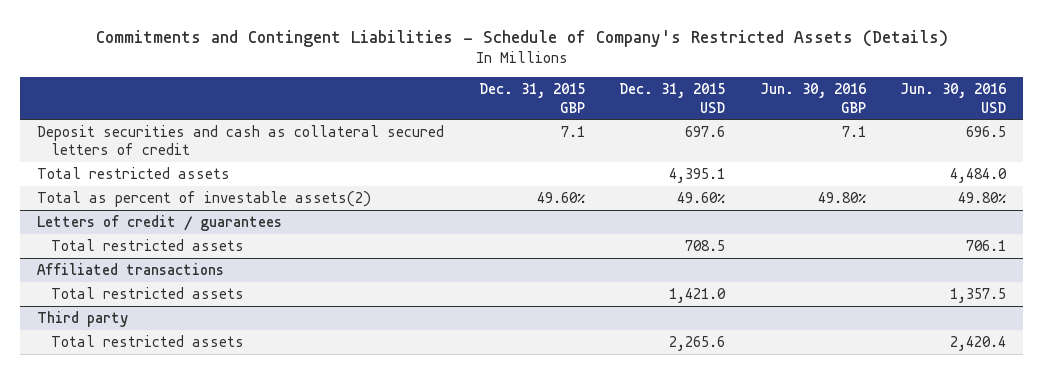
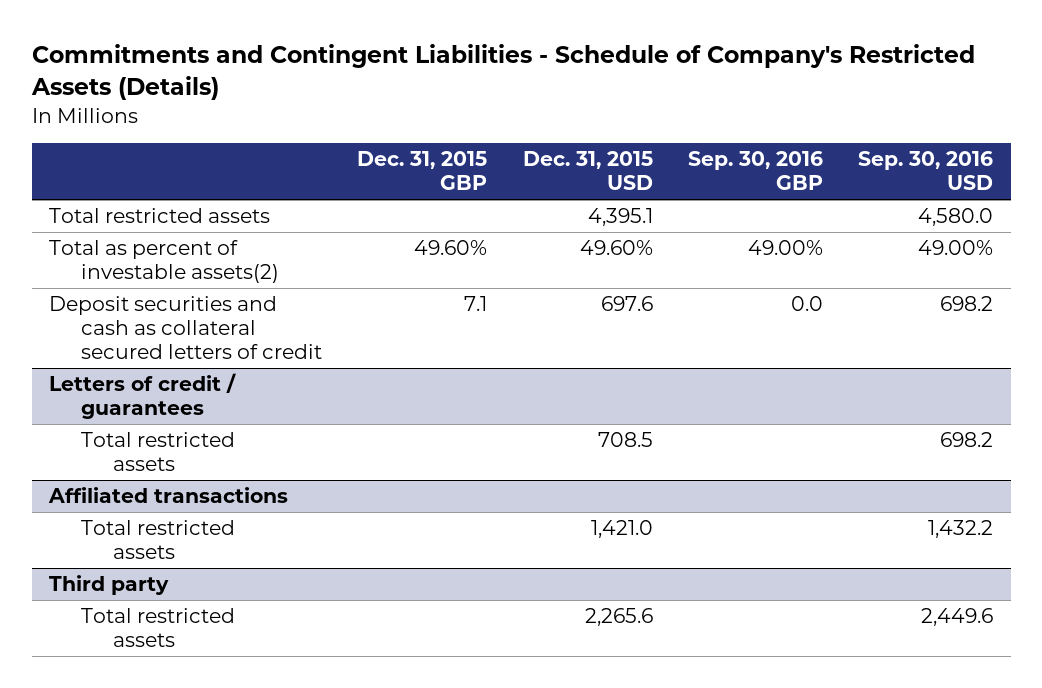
[759,83,866,113] Jun. 30, 2016 GBP -> none
[900,83,1007,113] Jun. 30, 2016 USD -> none
none -> [687,151,823,191] Sep. 30, 2016 GBP
none -> [858,151,994,191] Sep. 30, 2016 USD
[37,124,445,156] Deposit securities and cash as collateral secured letters of credit -> [49,296,322,359] Deposit securities and cash as collateral secured letters of credit

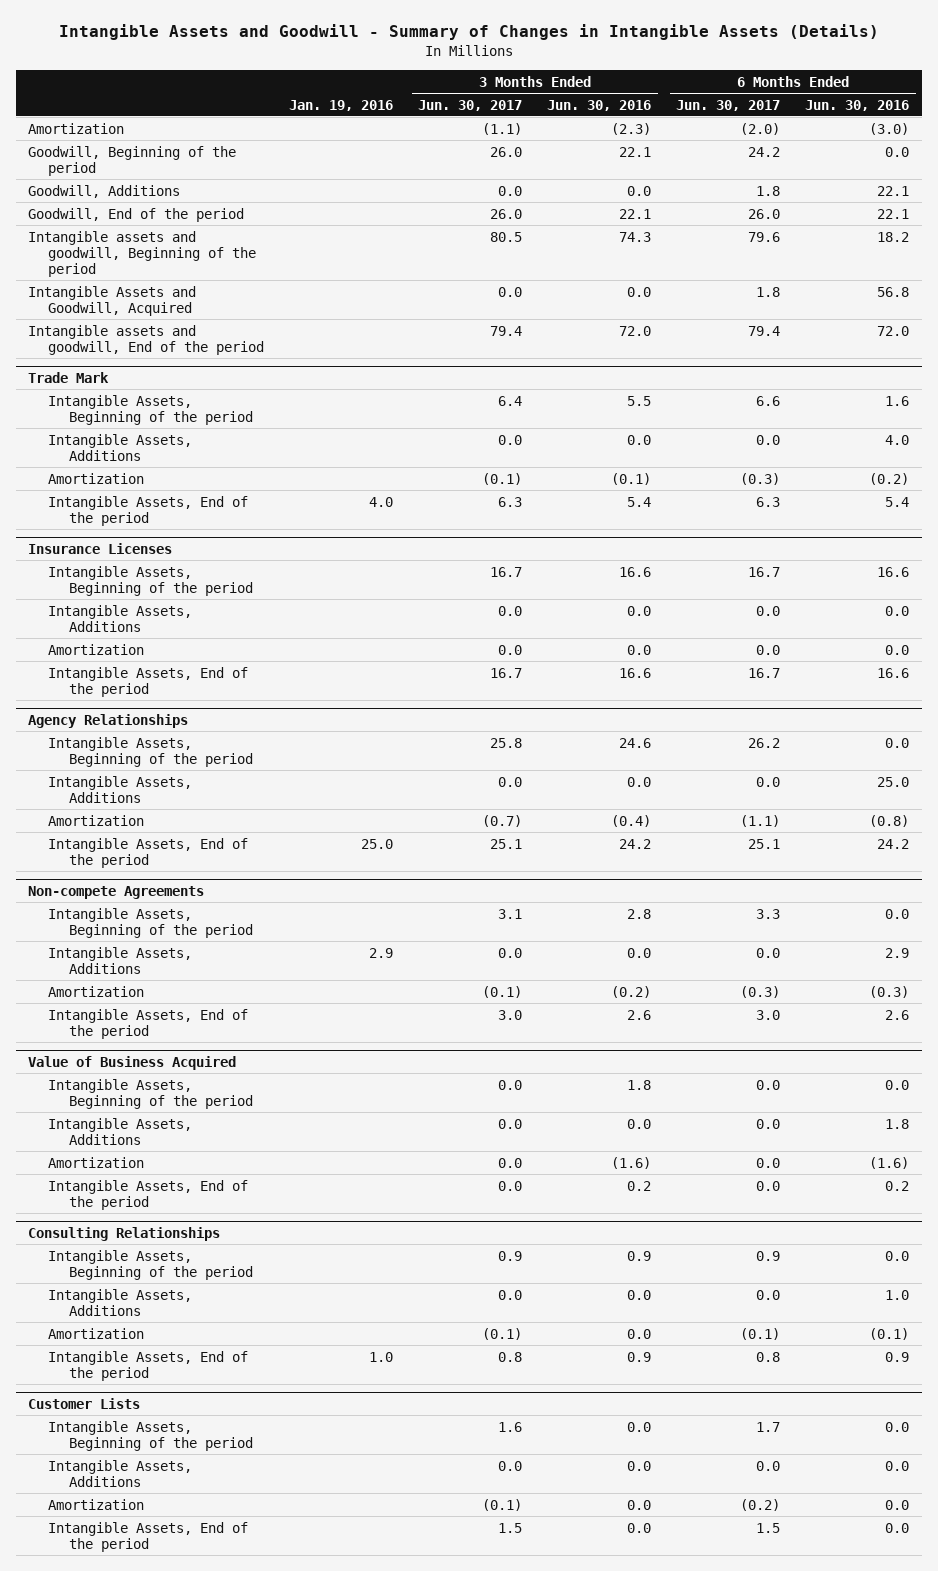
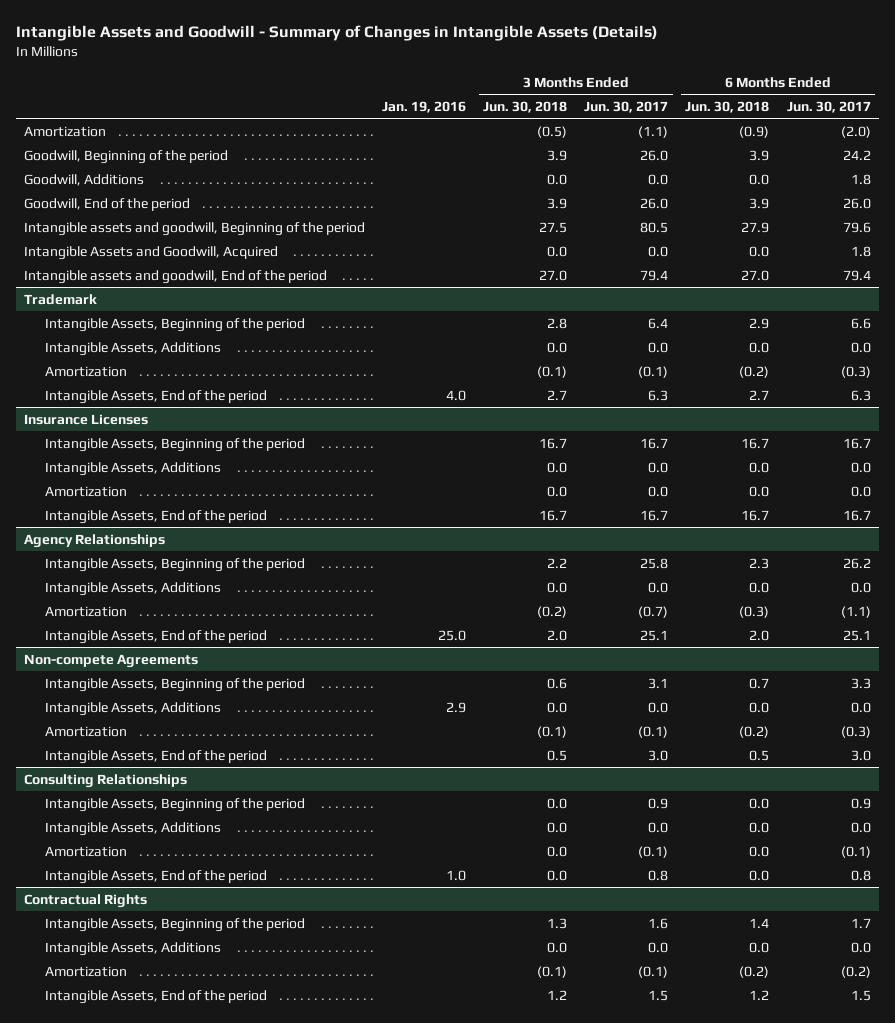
[547,99,652,111] Jun. 30, 2016 -> none
[805,99,910,111] Jun. 30, 2016 -> none
none -> [483,100,568,113] Jun. 30, 2018
none -> [685,100,770,113] Jun. 30, 2018
[28,371,110,383] Trade Mark -> [24,293,98,305] Trademark
[28,1055,237,1070] Value of Business Acquired -> none
[48,1078,253,1109] Intangible Assets, Beginning of the period -> none
[48,1117,193,1145] Intangible Assets, Additions -> none
[48,1156,145,1168] Amortization -> none
[48,1179,249,1210] Intangible Assets, End of the period -> none
[28,1397,141,1409] Customer Lists -> none
none -> [24,893,148,908] Contractual Rights

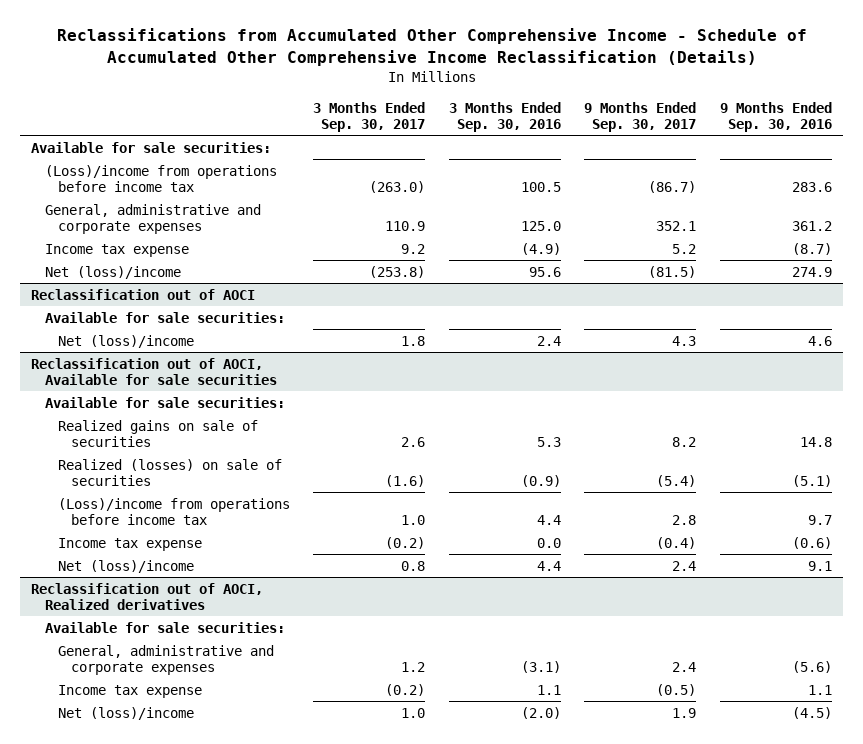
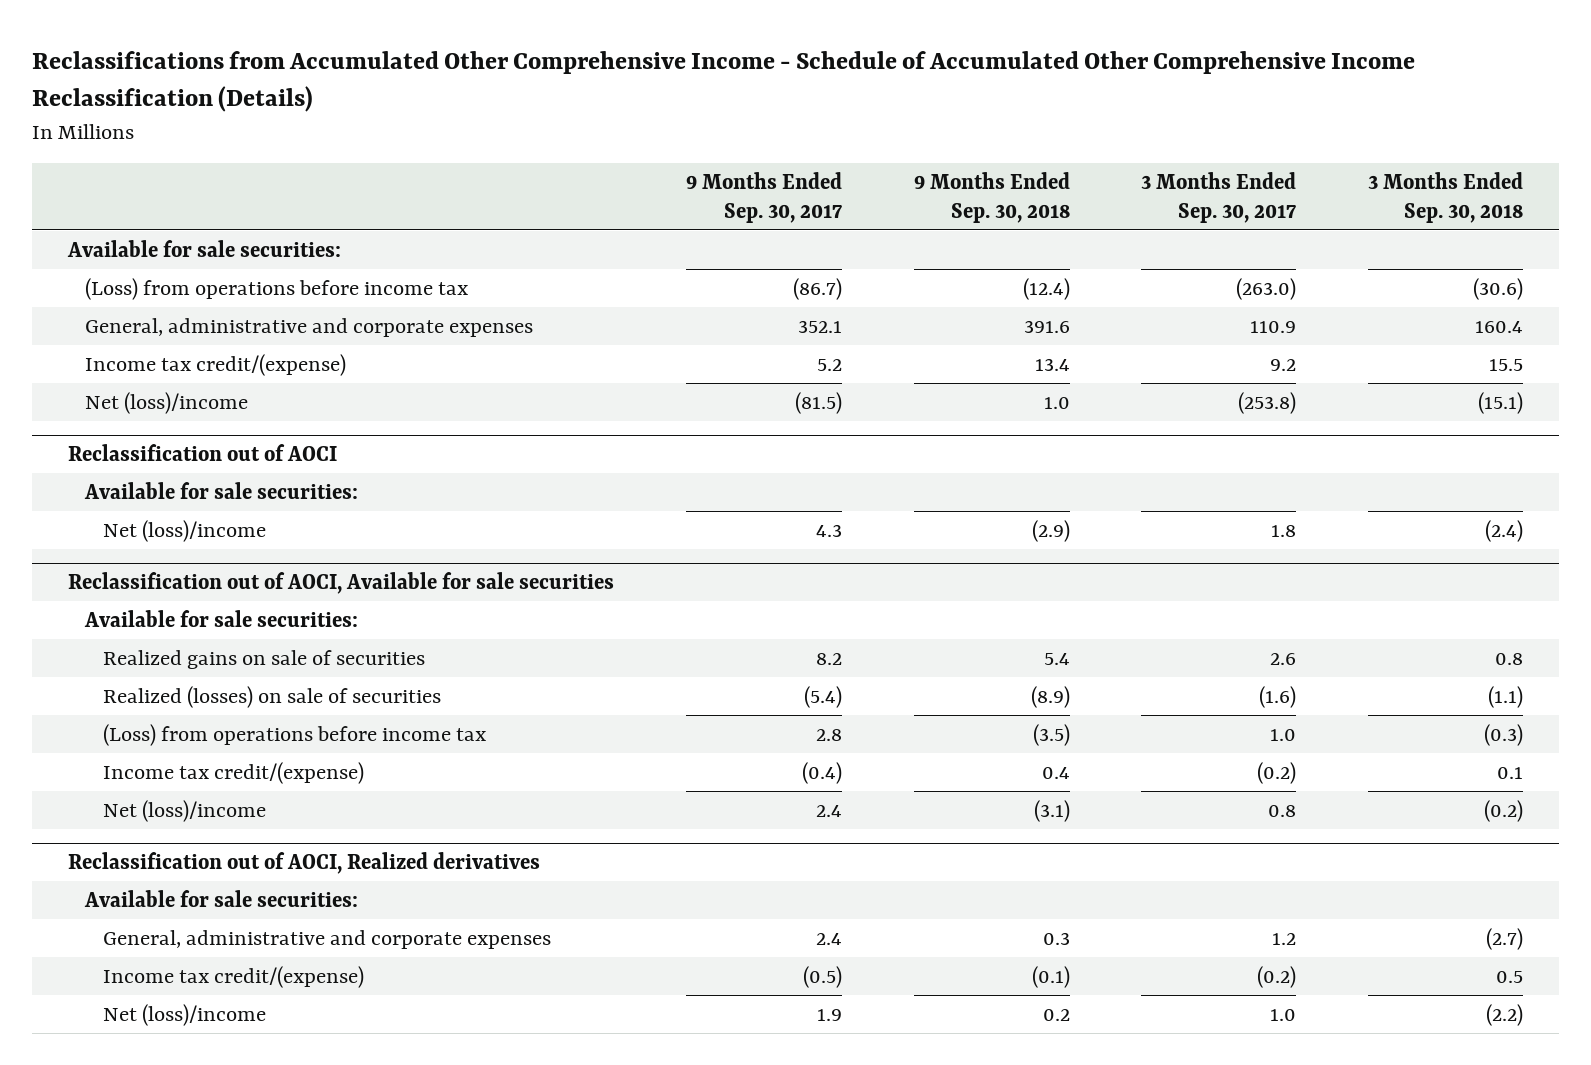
[448,101,561,132] 3 Months Ended Sep. 30, 2016 -> none
[719,101,832,132] 9 Months Ended Sep. 30, 2016 -> none
none -> [913,171,1070,223] 9 Months Ended Sep. 30, 2018
none -> [1368,171,1524,223] 3 Months Ended Sep. 30, 2018
[44,164,277,192] (Loss)/income from operations before income tax -> [85,277,469,300] (Loss) from operations before income tax
[44,243,189,257] Income tax expense -> [85,353,347,376] Income tax credit/(expense)
[57,497,290,525] (Loss)/income from operations before income tax -> [102,723,486,746] (Loss) from operations before income tax
[57,537,202,551] Income tax expense -> [102,761,364,784] Income tax credit/(expense)
[57,684,202,698] Income tax expense -> [102,965,364,988] Income tax credit/(expense)

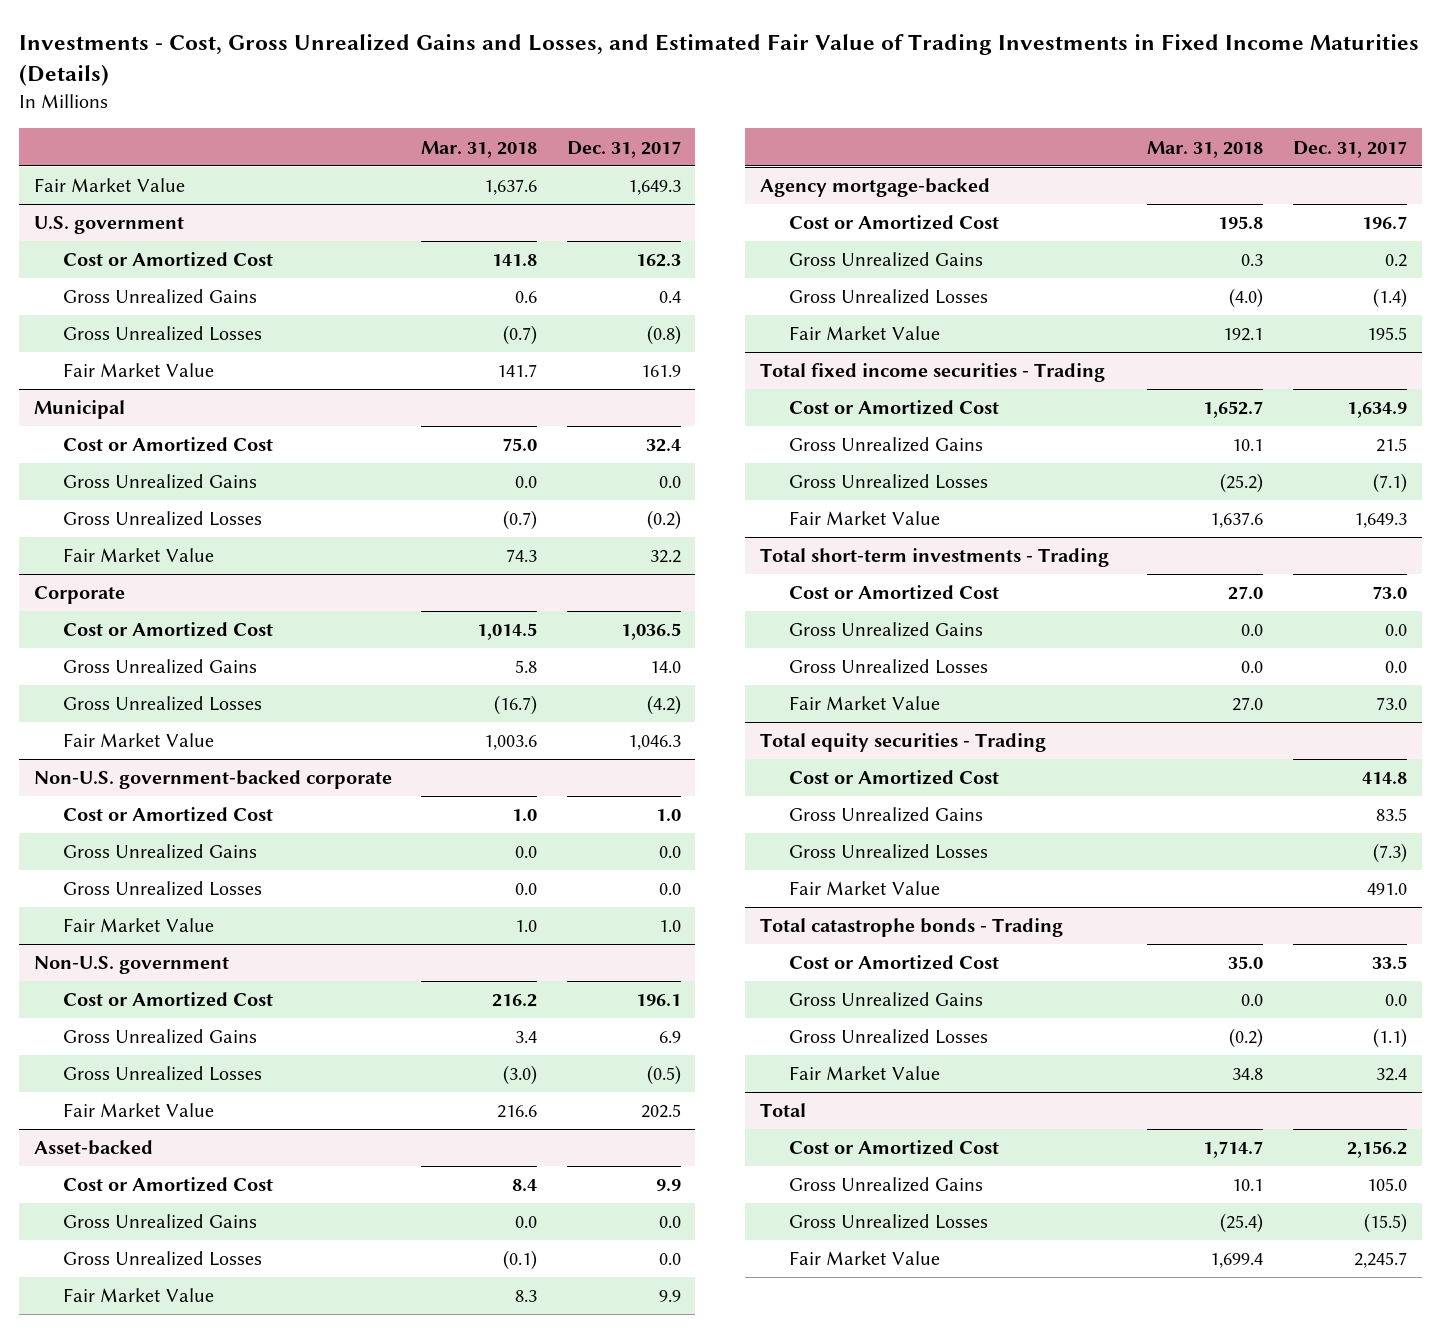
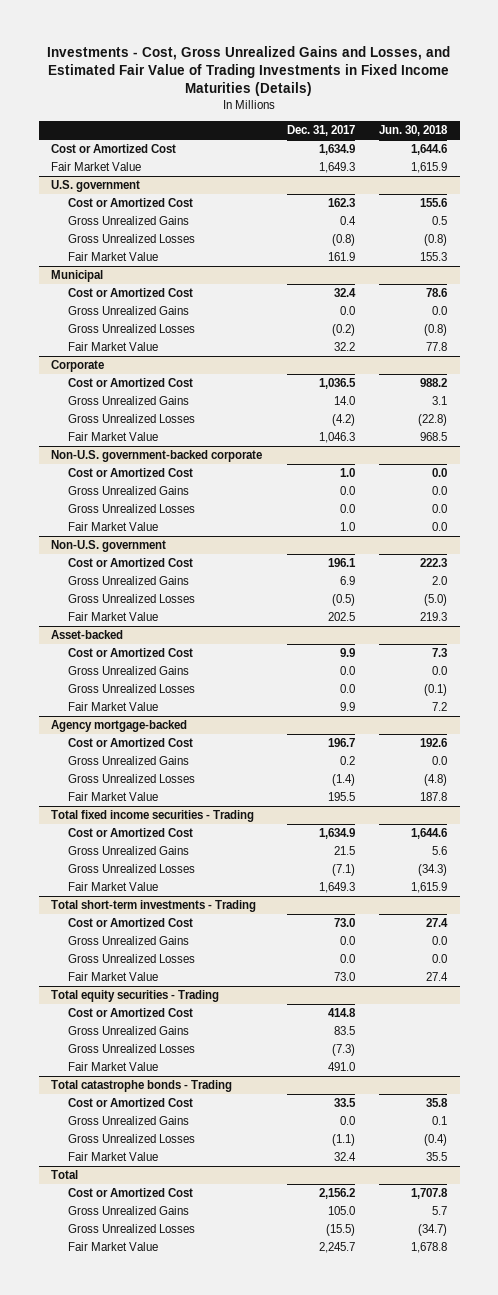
[421,140,538,158] Mar. 31, 2018 -> none
none -> [379,125,449,137] Jun. 30, 2018
none -> [51,144,177,154] Cost or Amortized Cost

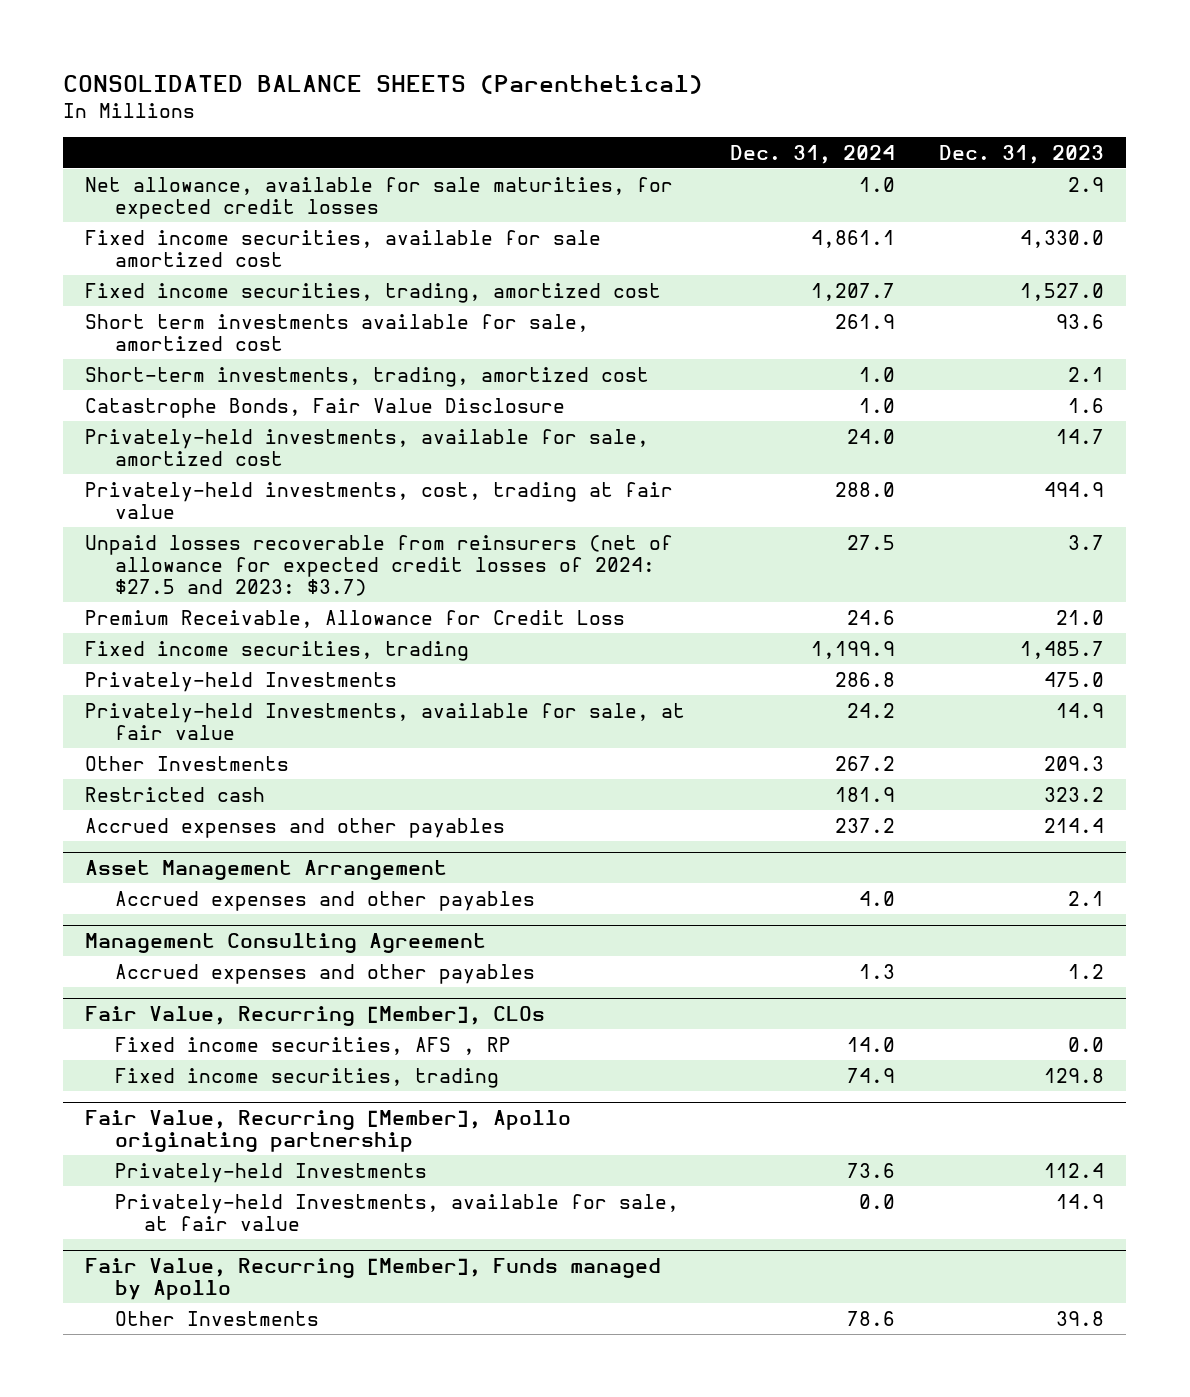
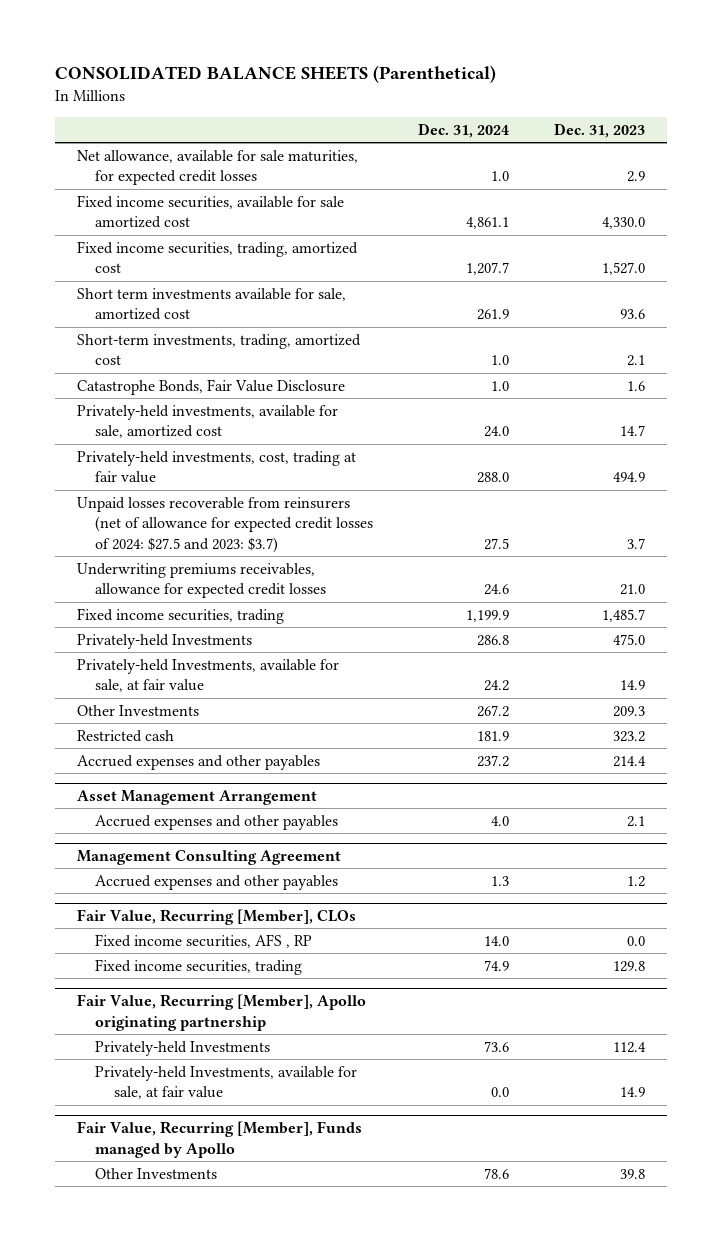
[85,609,626,628] Premium Receivable, Allowance for Credit Loss -> [76,562,327,599] Underwriting premiums receivables, allowance for expected credit losses

